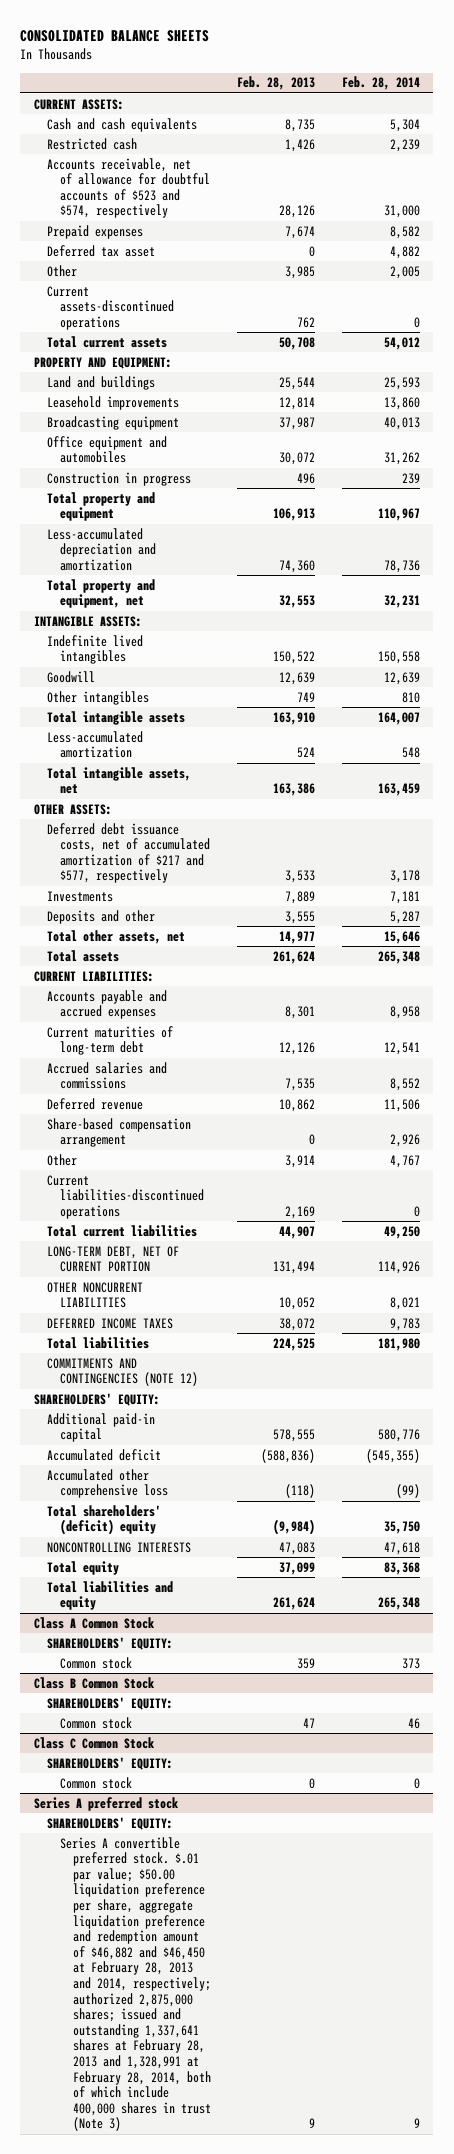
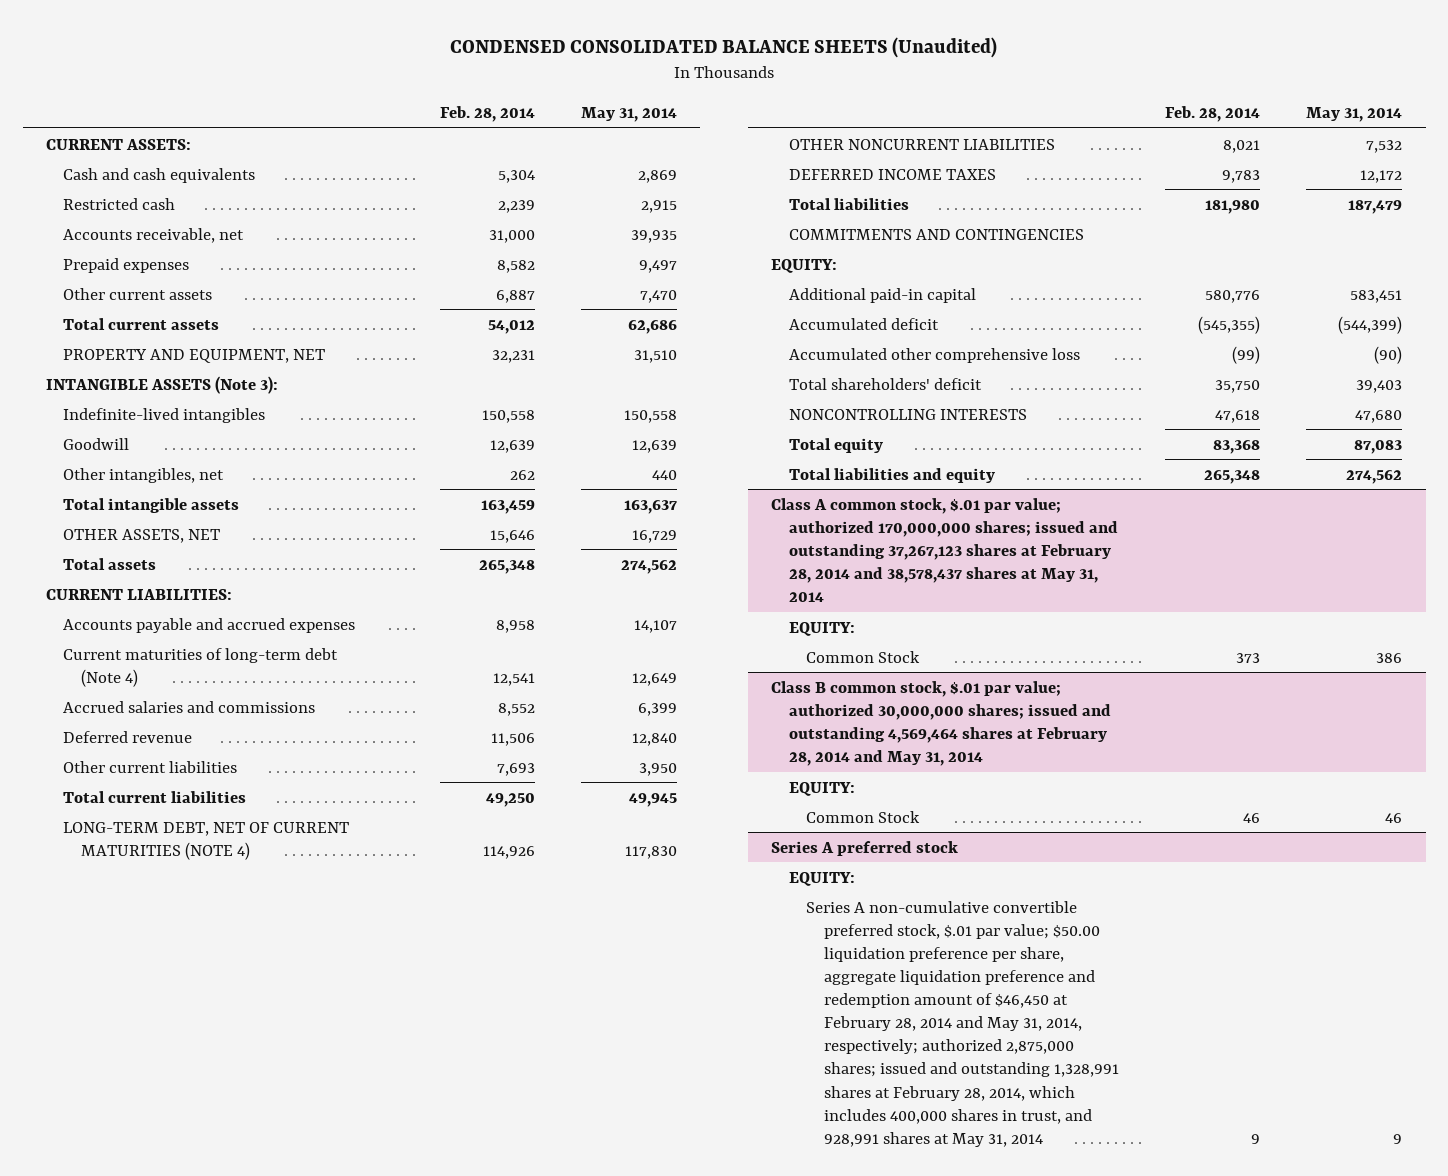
[20,30,210,43] CONSOLIDATED BALANCE SHEETS -> [450,36,998,58] CONDENSED CONSOLIDATED BALANCE SHEETS (Unaudited)
[237,76,316,91] Feb. 28, 2013 -> none
none -> [581,107,678,123] May 31, 2014
[46,157,210,219] Accounts receivable, net of allowance for doubtful accounts of $523 and $574, respectively -> [63,227,245,243] Accounts receivable, net
[46,244,155,257] Deferred tax asset -> none
[46,285,174,330] Current assets-discontinued operations -> none
[46,264,77,277] Other -> [63,287,213,300] Other current assets
[389,265,420,279] 2,005 -> [495,289,535,303] 6,887
[33,356,172,369] PROPERTY AND EQUIPMENT: -> none
[46,375,155,390] Land and buildings -> none
[46,395,179,410] Leasehold improvements -> none
[46,415,179,430] Broadcasting equipment -> none
[46,435,167,464] Office equipment and automobiles -> none
[46,471,191,486] Construction in progress -> none
[46,491,155,522] Total property and equipment -> none
[46,527,156,571] Less-accumulated depreciation and amortization -> none
[46,578,155,609] Total property and equipment, net -> [63,348,326,363] PROPERTY AND EQUIPMENT, NET
[33,615,142,627] INTANGIBLE ASSETS: -> [46,375,279,394] INTANGIBLE ASSETS (Note 3):
[46,634,143,665] Indefinite lived intangibles -> [63,407,266,423] Indefinite-lived intangibles
[46,730,143,759] Less-accumulated amortization -> none
[46,766,191,795] Total intangible assets, net -> none
[33,803,112,815] OTHER ASSETS: -> none
[46,822,210,884] Deferred debt issuance costs, net of accumulated amortization of $217 and $577, respectively -> none
[46,890,113,902] Investments -> none
[46,929,185,944] Total other assets, net -> none
[46,690,149,705] Other intangibles -> [63,467,225,483] Other intangibles, net
[401,691,420,703] 810 -> [509,469,535,480] 262
[377,711,420,725] 164,007 -> [480,499,535,514] 163,459
[46,909,155,924] Deposits and other -> [63,528,221,543] OTHER ASSETS, NET
[389,910,420,924] 5,287 -> [489,529,535,543] 15,646
[46,1025,173,1056] Current maturities of long-term debt -> [63,647,339,687] Current maturities of long-term debt (Note 4)
[46,1117,191,1148] Share-based compensation arrangement -> none
[46,1174,204,1219] Current liabilities-discontinued operations -> none
[46,1153,77,1166] Other -> [63,760,238,773] Other current liabilities
[389,1154,420,1168] 4,767 -> [496,762,535,776] 7,693
[46,1245,179,1273] LONG-TERM DEBT, NET OF CURRENT PORTION -> [63,821,350,860] LONG-TERM DEBT, NET OF CURRENT MATURITIES (NOTE 4)
[46,1357,198,1387] COMMITMENTS AND CONTINGENCIES (NOTE 12) -> [788,228,1084,240] COMMITMENTS AND CONTINGENCIES
[33,1392,160,1406] SHAREHOLDERS' EQUITY: -> [771,258,838,273] EQUITY:
[46,1504,161,1536] Total shareholders' (deficit) equity -> [788,377,982,390] Total shareholders' deficit
[33,1616,154,1629] Class A Common Stock -> none
[33,1676,154,1689] Class B Common Stock -> none
[33,1736,154,1749] Class C Common Stock -> none
[46,1756,173,1770] SHAREHOLDERS' EQUITY: -> none
[59,1776,132,1789] Common stock -> none
none -> [771,497,1118,603] Class A common stock, $.01 par value; authorized 170,000,000 shares; issued and outstanding 37,267,123 shares at February 28, 2014 and 38,578,437 shares at May 31, 2014
[46,1636,173,1650] SHAREHOLDERS' EQUITY: -> [788,621,855,636] EQUITY:
[59,1656,132,1669] Common stock -> [806,650,921,663] Common Stock
none -> [771,680,1111,766] Class B common stock, $.01 par value; authorized 30,000,000 shares; issued and outstanding 4,569,464 shares at February 28, 2014 and May 31, 2014
[46,1696,173,1710] SHAREHOLDERS' EQUITY: -> [788,781,855,796] EQUITY:
[59,1716,132,1729] Common stock -> [806,810,921,823] Common Stock
[46,1816,173,1830] SHAREHOLDERS' EQUITY: -> [788,871,855,886] EQUITY:
[59,1836,211,2132] Series A convertible preferred stock. $.01 par value; $50.00 liquidation preference per share, aggregate liquidation preference and redemption amount of $46,882 and $46,450 at February 28, 2013 and 2014, respectively; authorized 2,875,000 shares; issued and outstanding 1,337,641 shares at February 28, 2013 and 1,328,991 at February 28, 2014, both of which include 400,000 shares in trust (Note 3) -> [806,900,1119,1147] Series A non-cumulative convertible preferred stock, $.01 par value; $50.00 liquidation preference per share, aggregate liquidation preference and redemption amount of $46,450 at February 28, 2014 and May 31, 2014, respectively; authorized 2,875,000 shares; issued and outstanding 1,328,991 shares at February 28, 2014, which includes 400,000 shares in trust, and 928,991 shares at May 31, 2014

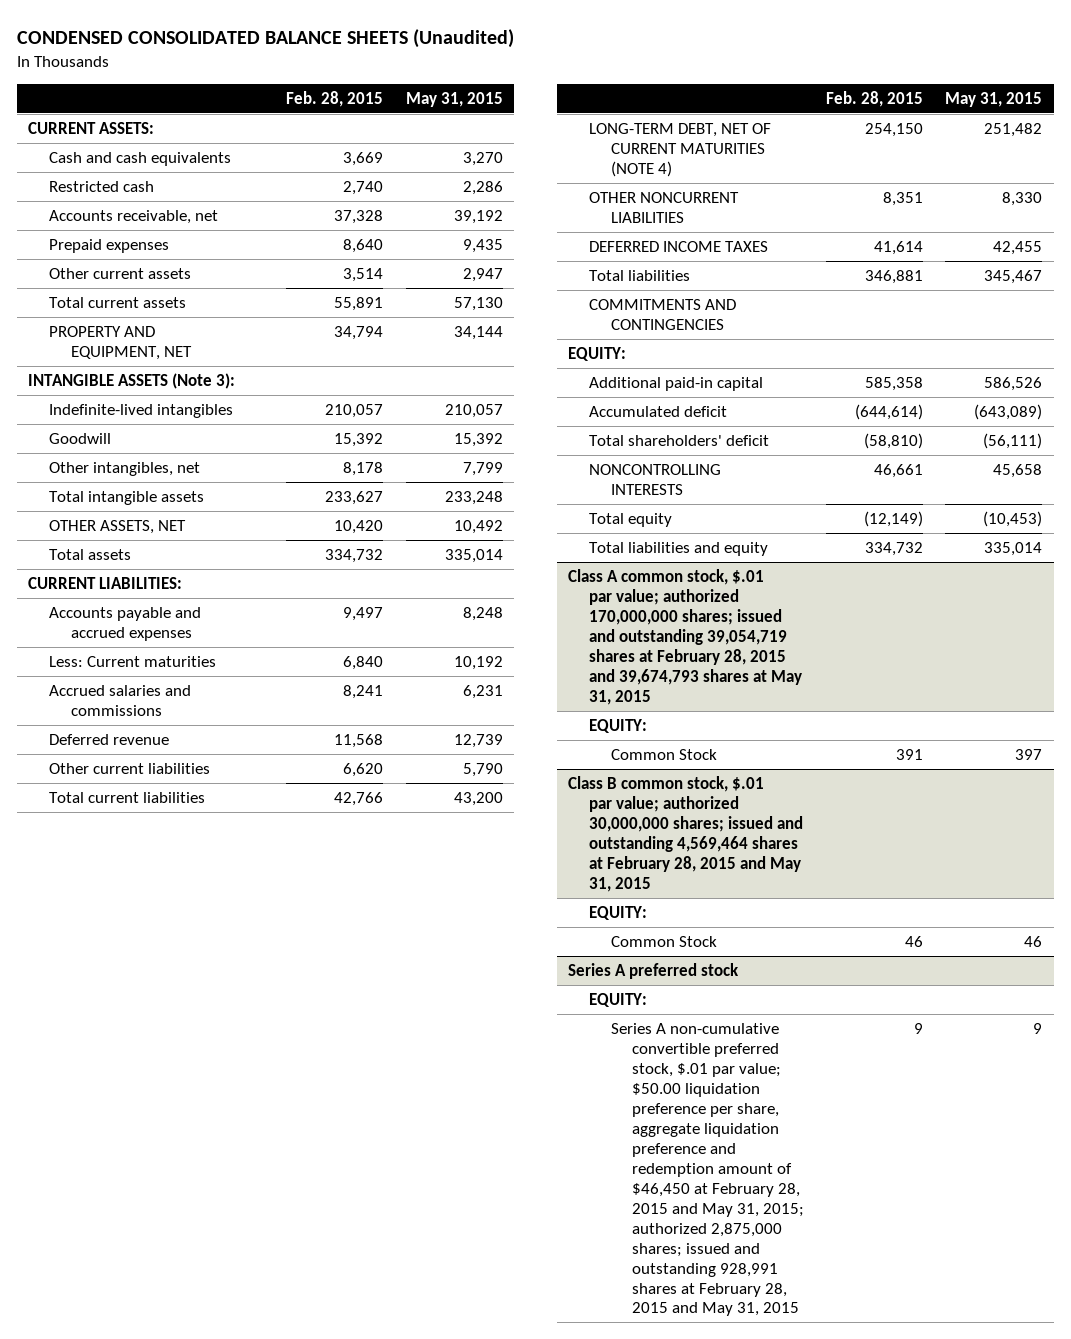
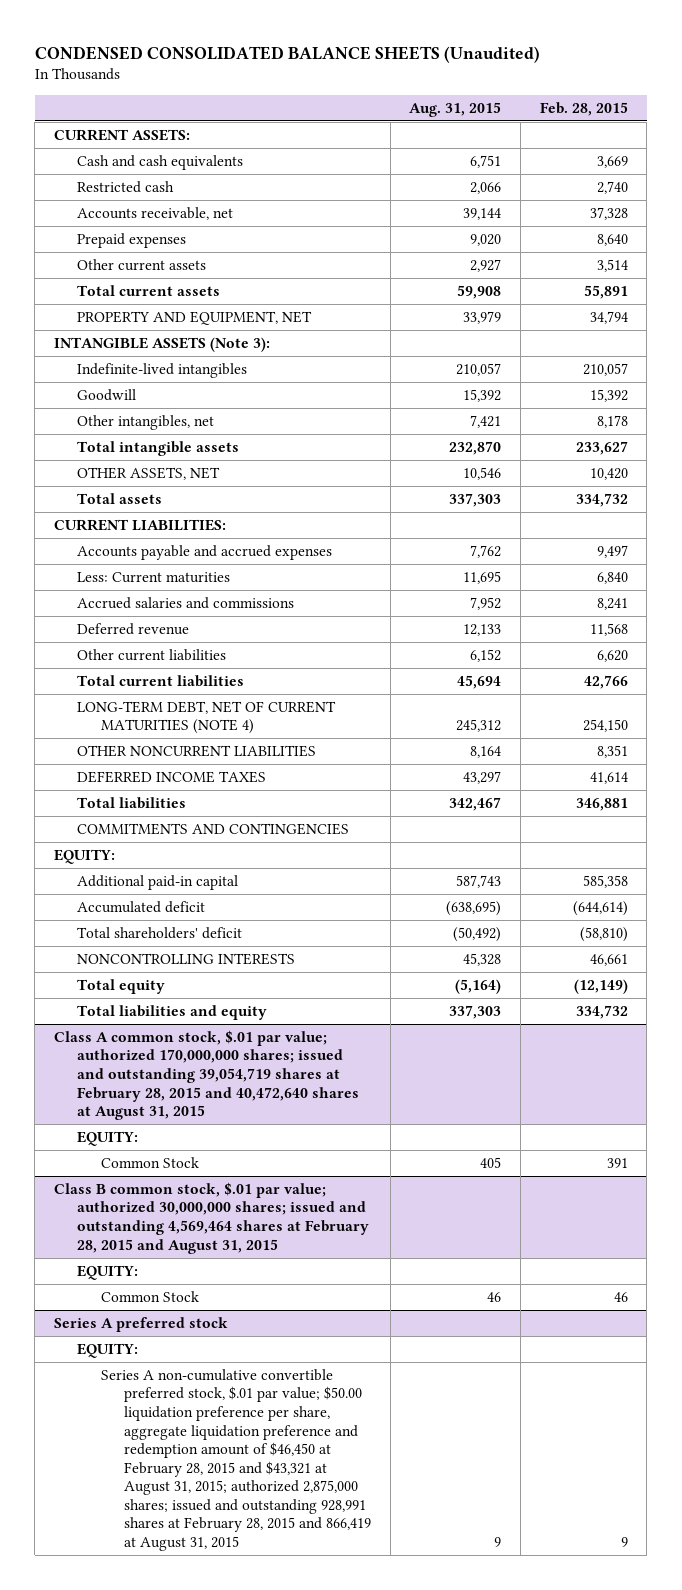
[405,91,503,107] May 31, 2015 -> none
none -> [409,101,502,117] Aug. 31, 2015
[567,569,803,705] Class A common stock, $.01 par value; authorized 170,000,000 shares; issued and outstanding 39,054,719 shares at February 28, 2015 and 39,674,793 shares at May 31, 2015 -> [54,1029,360,1121] Class A common stock, $.01 par value; authorized 170,000,000 shares; issued and outstanding 39,054,719 shares at February 28, 2015 and 40,472,640 shares at August 31, 2015
[567,776,804,892] Class B common stock, $.01 par value; authorized 30,000,000 shares; issued and outstanding 4,569,464 shares at February 28, 2015 and May 31, 2015 -> [54,1181,370,1254] Class B common stock, $.01 par value; authorized 30,000,000 shares; issued and outstanding 4,569,464 shares at February 28, 2015 and August 31, 2015
[610,1023,804,1317] Series A non-cumulative convertible preferred stock, $.01 par value; $50.00 liquidation preference per share, aggregate liquidation preference and redemption amount of $46,450 at February 28, 2015 and May 31, 2015; authorized 2,875,000 shares; issued and outstanding 928,991 shares at February 28, 2015 and May 31, 2015 -> [100,1368,372,1551] Series A non-cumulative convertible preferred stock, $.01 par value; $50.00 liquidation preference per share, aggregate liquidation preference and redemption amount of $46,450 at February 28, 2015 and $43,321 at August 31, 2015; authorized 2,875,000 shares; issued and outstanding 928,991 shares at February 28, 2015 and 866,419 at August 31, 2015

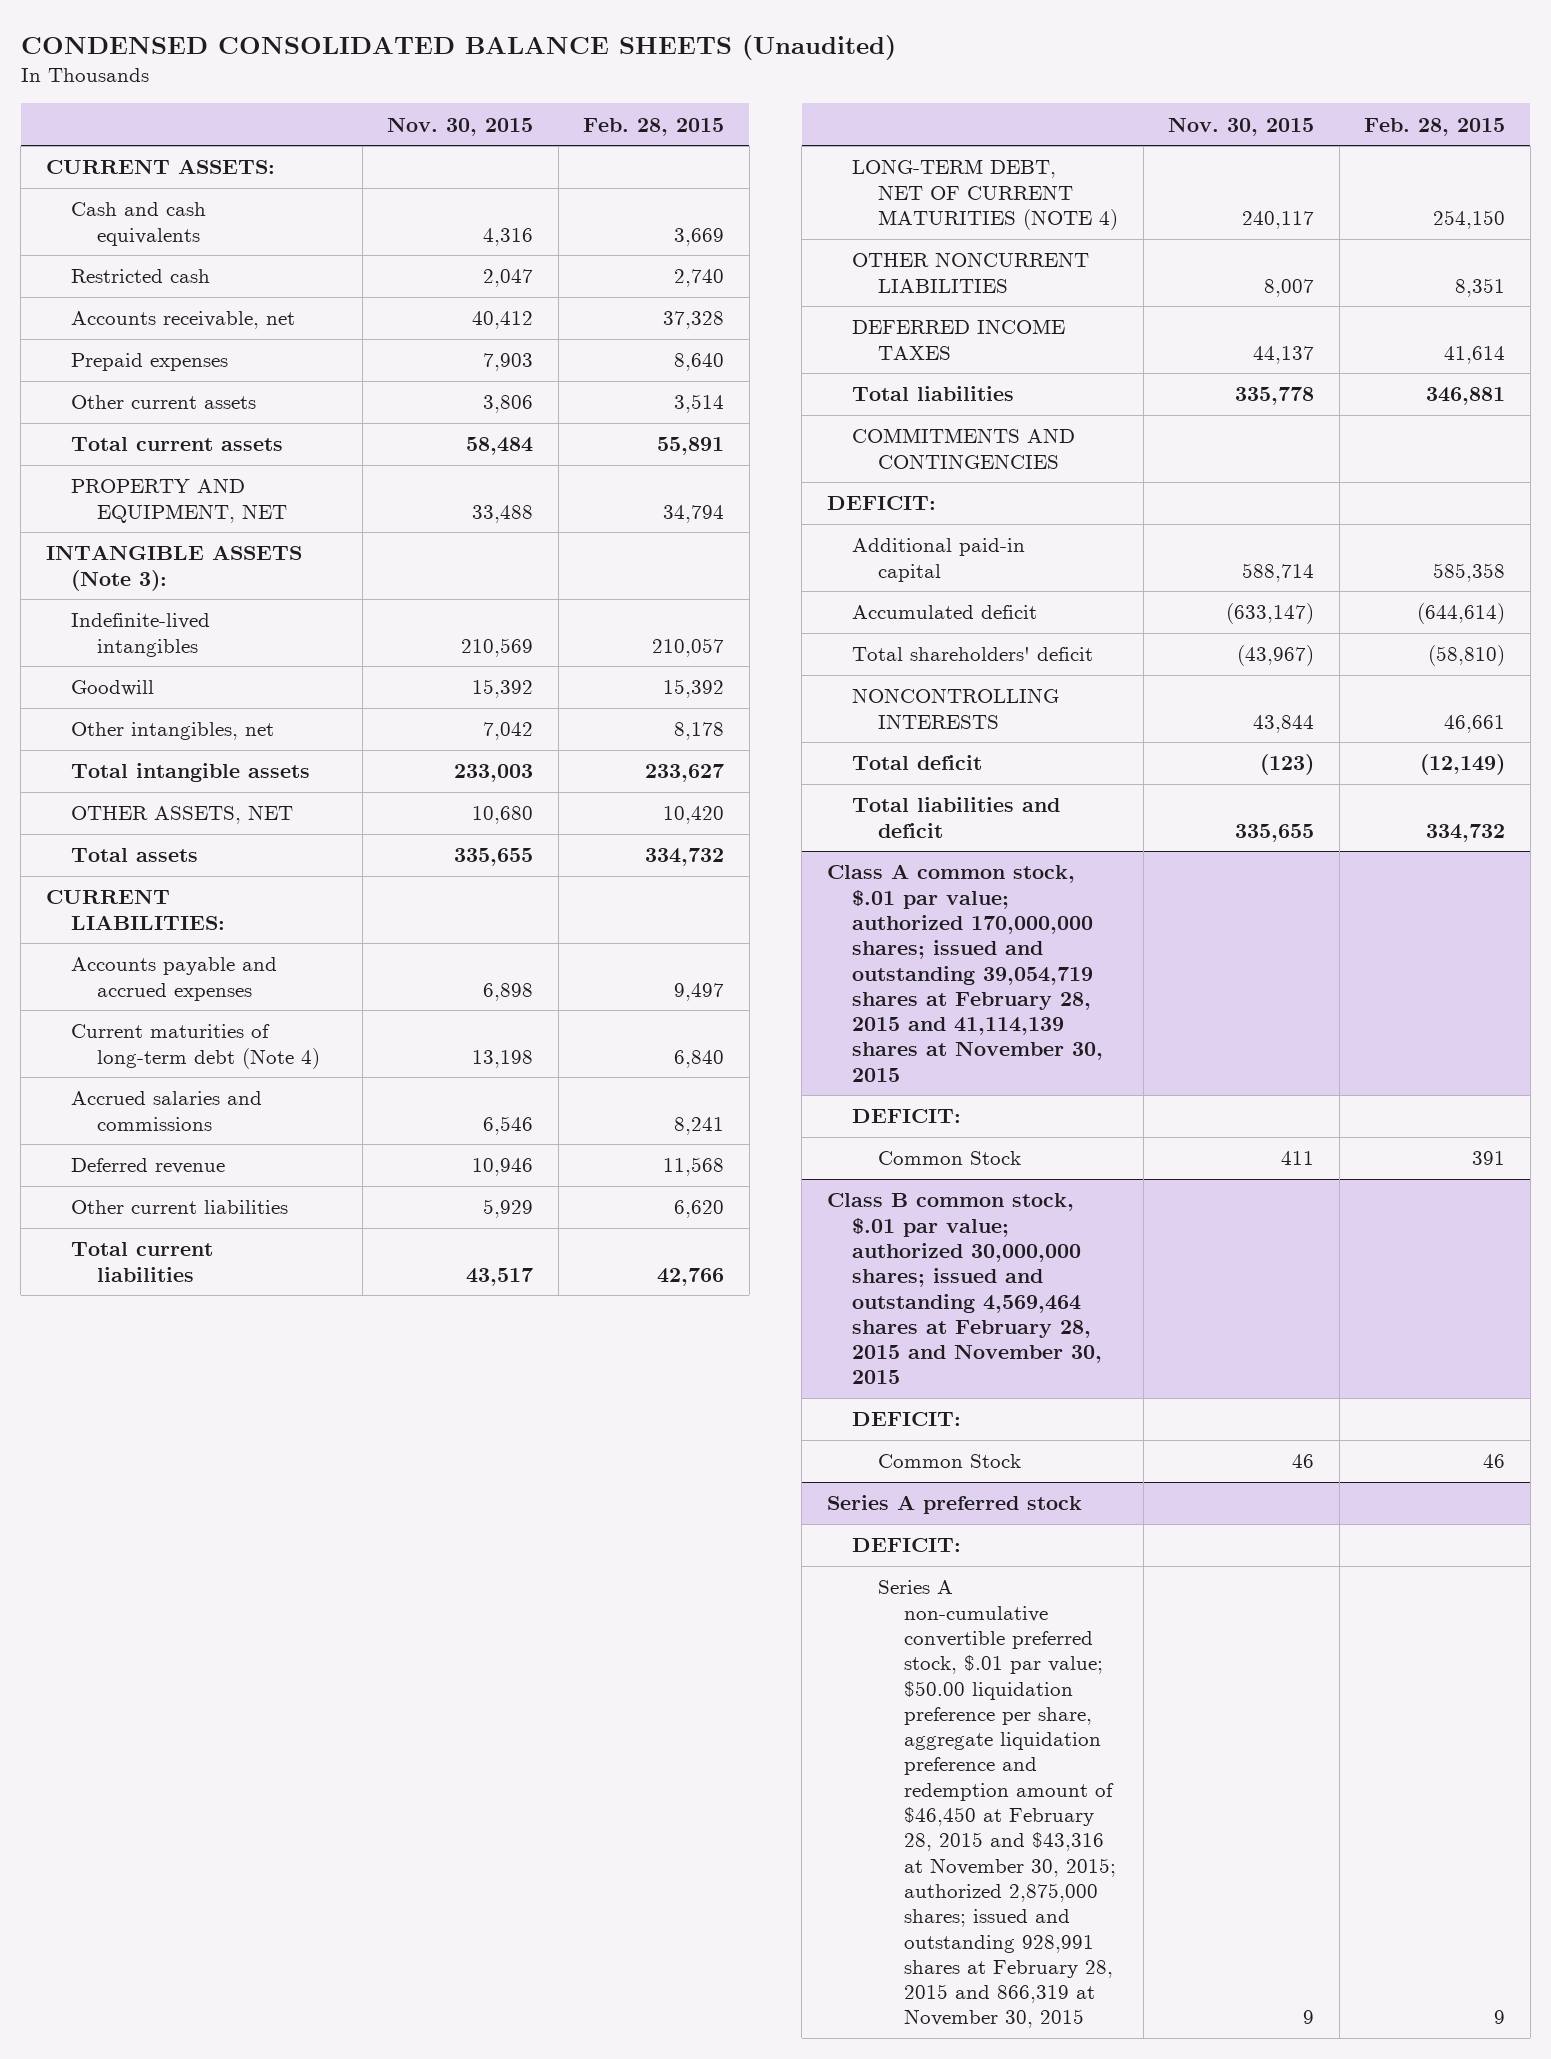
[409,101,502,117] Aug. 31, 2015 -> none
none -> [387,116,534,136] Nov. 30, 2015
[77,571,231,583] Less: Current maturities -> [71,1024,321,1069] Current maturities of long-term debt (Note 4)
[54,848,116,864] EQUITY: -> [826,496,936,511] DEFICIT:
[77,978,166,994] Total equity -> [852,755,983,771] Total deficit
[77,1004,268,1020] Total liabilities and equity -> [852,797,1061,838] Total liabilities and deficit
[54,1029,360,1121] Class A common stock, $.01 par value; authorized 170,000,000 shares; issued and outstanding 39,054,719 shares at February 28, 2015 and 40,472,640 shares at August 31, 2015 -> [826,864,1104,1082] Class A common stock, $.01 par value; authorized 170,000,000 shares; issued and outstanding 39,054,719 shares at February 28, 2015 and 41,114,139 shares at November 30, 2015
[77,1130,139,1146] EQUITY: -> [852,1109,962,1124] DEFICIT:
[54,1181,370,1254] Class B common stock, $.01 par value; authorized 30,000,000 shares; issued and outstanding 4,569,464 shares at February 28, 2015 and August 31, 2015 -> [826,1193,1103,1385] Class B common stock, $.01 par value; authorized 30,000,000 shares; issued and outstanding 4,569,464 shares at February 28, 2015 and November 30, 2015
[77,1264,139,1280] EQUITY: -> [852,1412,962,1427] DEFICIT:
[77,1342,139,1358] EQUITY: -> [852,1538,962,1553] DEFICIT:
[100,1368,372,1551] Series A non-cumulative convertible preferred stock, $.01 par value; $50.00 liquidation preference per share, aggregate liquidation preference and redemption amount of $46,450 at February 28, 2015 and $43,321 at August 31, 2015; authorized 2,875,000 shares; issued and outstanding 928,991 shares at February 28, 2015 and 866,419 at August 31, 2015 -> [878,1580,1116,2029] Series A non-cumulative convertible preferred stock, $.01 par value; $50.00 liquidation preference per share, aggregate liquidation preference and redemption amount of $46,450 at February 28, 2015 and $43,316 at November 30, 2015; authorized 2,875,000 shares; issued and outstanding 928,991 shares at February 28, 2015 and 866,319 at November 30, 2015

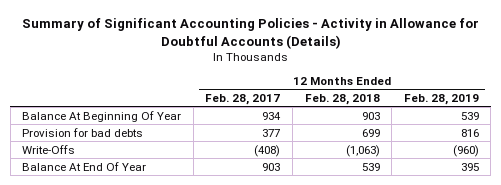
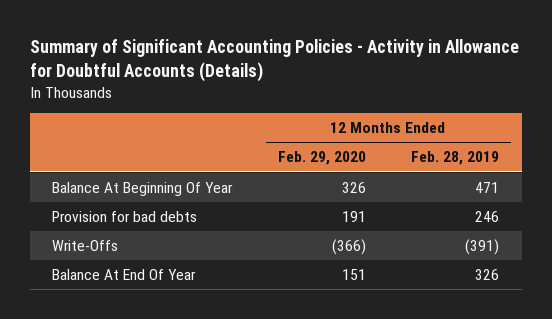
[205,93,281,105] Feb. 28, 2017 -> none
[304,93,380,105] Feb. 28, 2018 -> none
none -> [277,151,366,166] Feb. 29, 2020
[460,111,479,120] 539 -> [475,182,500,194] 471
[460,128,479,137] 816 -> [475,211,500,223] 246
[452,144,479,157] (960) -> [465,239,500,256] (391)
[460,162,479,171] 395 -> [475,269,500,281] 326

